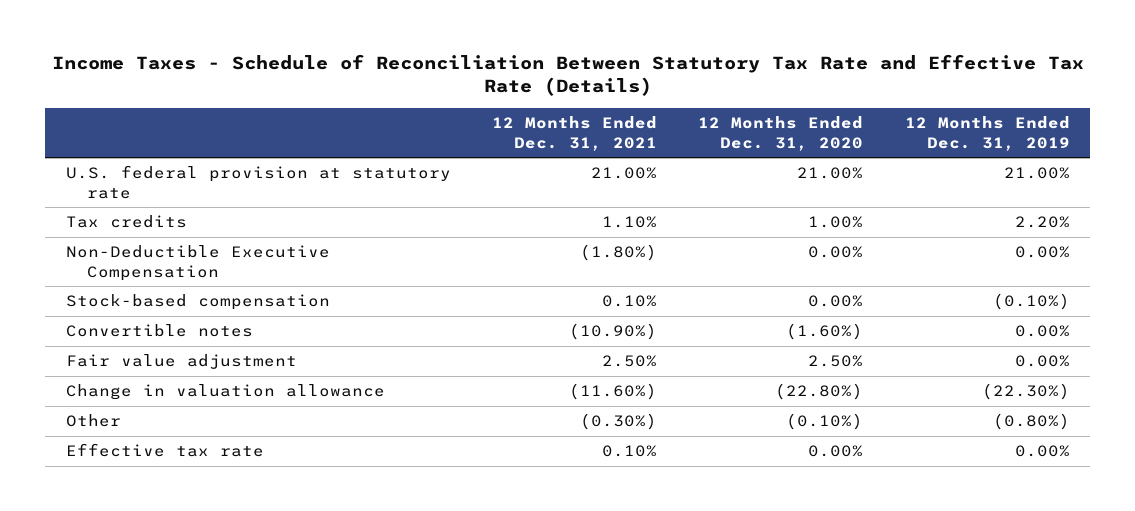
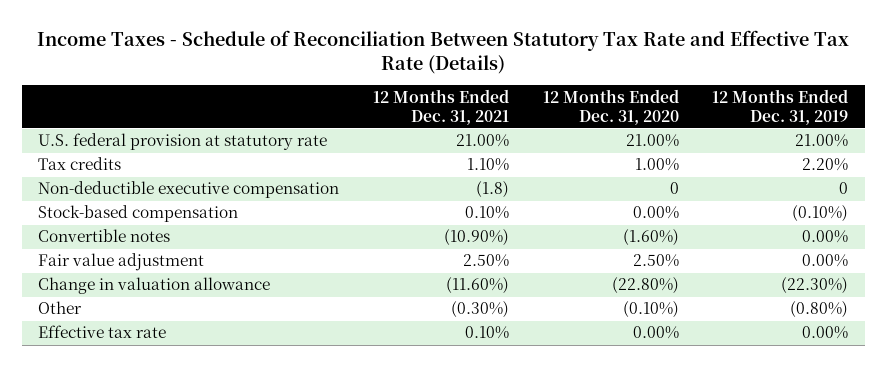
[65,245,330,281] Non-Deductible Executive Compensation -> [38,181,340,199] Non-deductible executive compensation
[580,244,658,262] (1.80%) -> [476,181,510,199] (1.8)
[808,246,864,259] 0.00% -> [669,182,679,195] 0
[1014,246,1070,259] 0.00% -> [839,182,849,195] 0

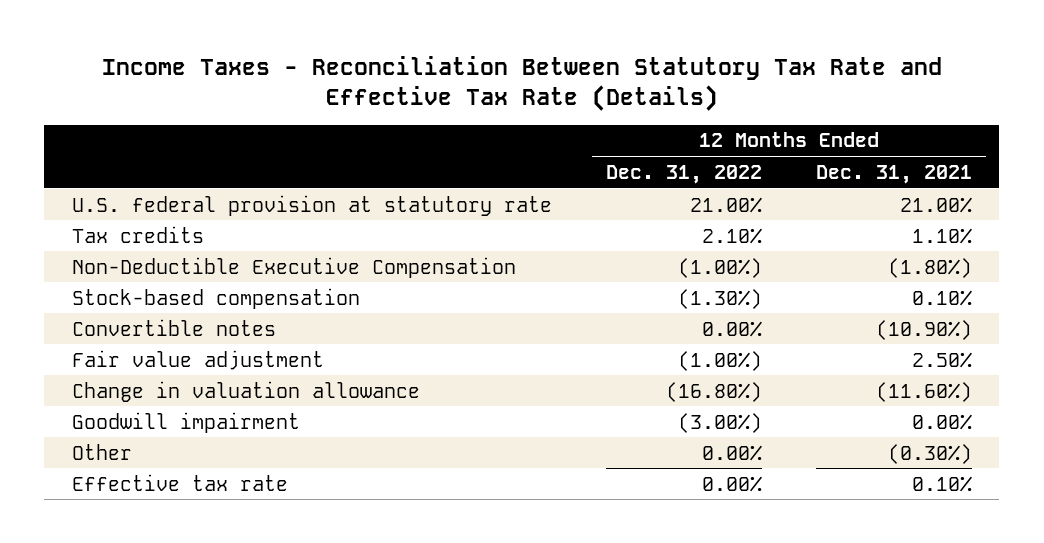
[37,29,850,74] Income Taxes - Schedule of Reconciliation Between Statutory Tax Rate and Effective Tax Rate (Details) -> [101,55,942,112] Income Taxes - Reconciliation Between Statutory Tax Rate and Effective Tax Rate (Details)
[542,88,679,125] 12 Months Ended Dec. 31, 2020 -> none
[712,88,849,125] 12 Months Ended Dec. 31, 2019 -> none
none -> [605,164,762,184] Dec. 31, 2022
[38,181,340,199] Non-deductible executive compensation -> [71,256,516,278] Non-Deductible Executive Compensation
[476,181,510,199] (1.8) -> [888,257,973,278] (1.80%)
none -> [71,411,300,433] Goodwill impairment

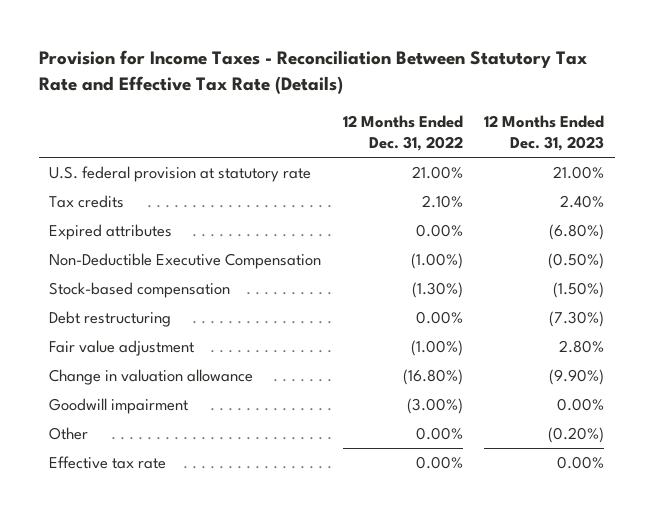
[101,55,942,112] Income Taxes - Reconciliation Between Statutory Tax Rate and Effective Tax Rate (Details) -> [38,50,587,95] Provision for Income Taxes - Reconciliation Between Statutory Tax Rate and Effective Tax Rate (Details)
[816,164,973,184] Dec. 31, 2021 -> none
none -> [484,114,605,152] 12 Months Ended Dec. 31, 2023
none -> [49,224,173,241] Expired attributes
[71,318,276,336] Convertible notes -> none
none -> [49,311,172,328] Debt restructuring

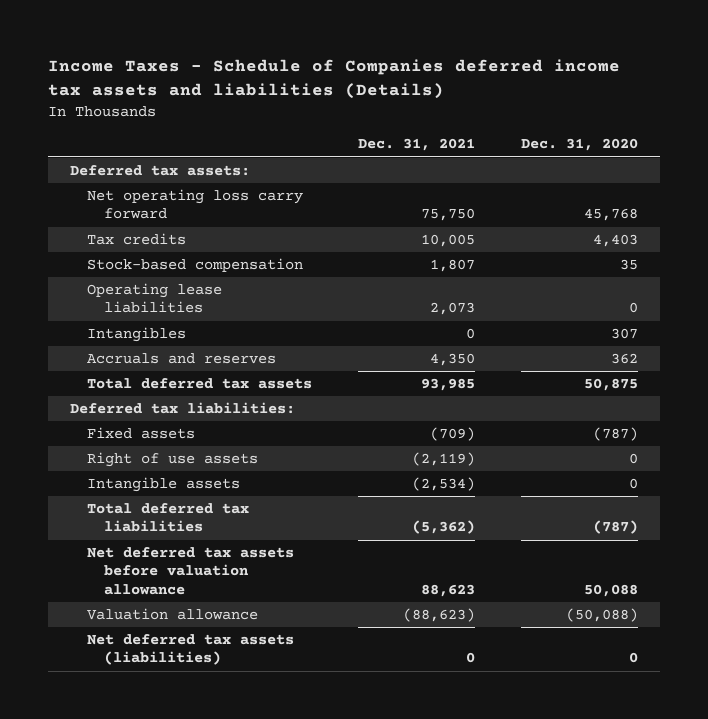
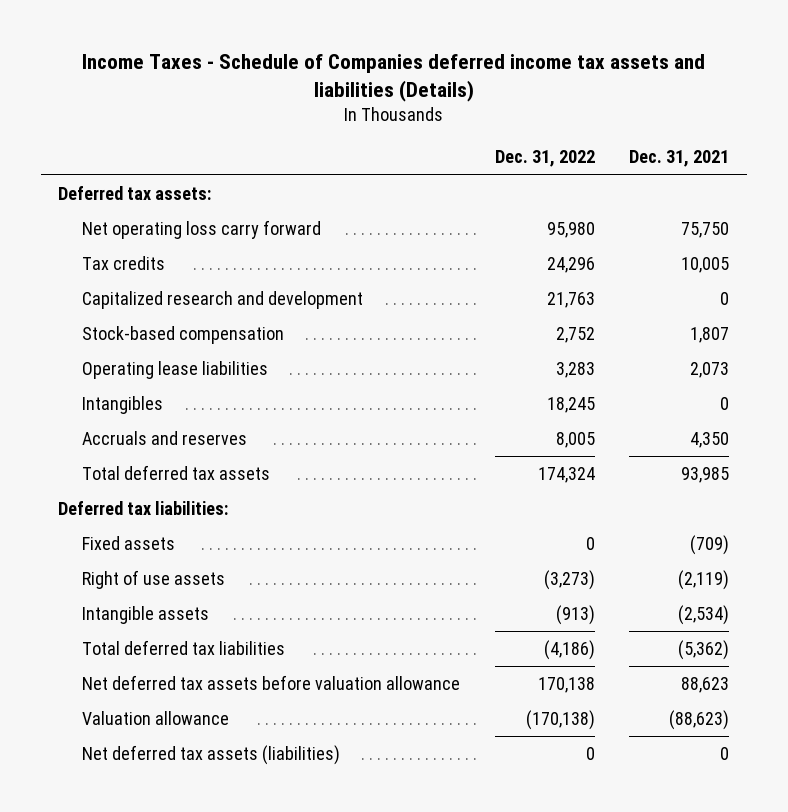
[520,138,638,152] Dec. 31, 2020 -> none
none -> [494,150,595,168] Dec. 31, 2022
none -> [81,291,363,310] Capitalized research and development

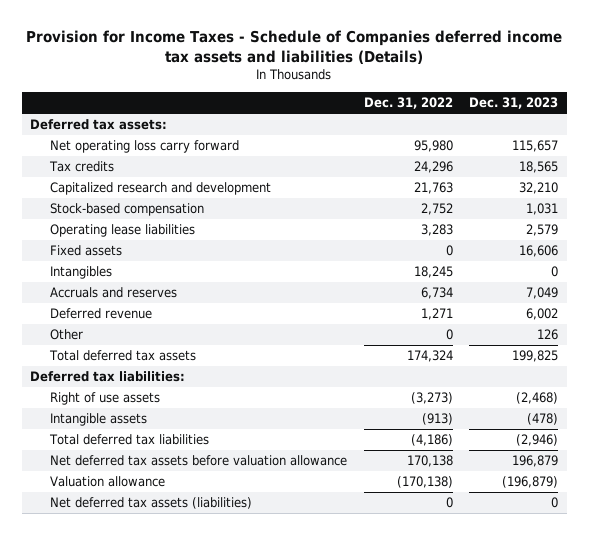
[81,53,705,102] Income Taxes - Schedule of Companies deferred income tax assets and liabilities (Details) -> [26,29,563,64] Provision for Income Taxes - Schedule of Companies deferred income tax assets and liabilities (Details)
[629,150,730,168] Dec. 31, 2021 -> none
none -> [469,97,559,110] Dec. 31, 2023
[81,536,175,551] Fixed assets -> [49,245,122,257] Fixed assets
[555,432,595,449] 8,005 -> [420,287,453,300] 6,734
none -> [49,308,152,320] Deferred revenue
none -> [49,329,83,341] Other

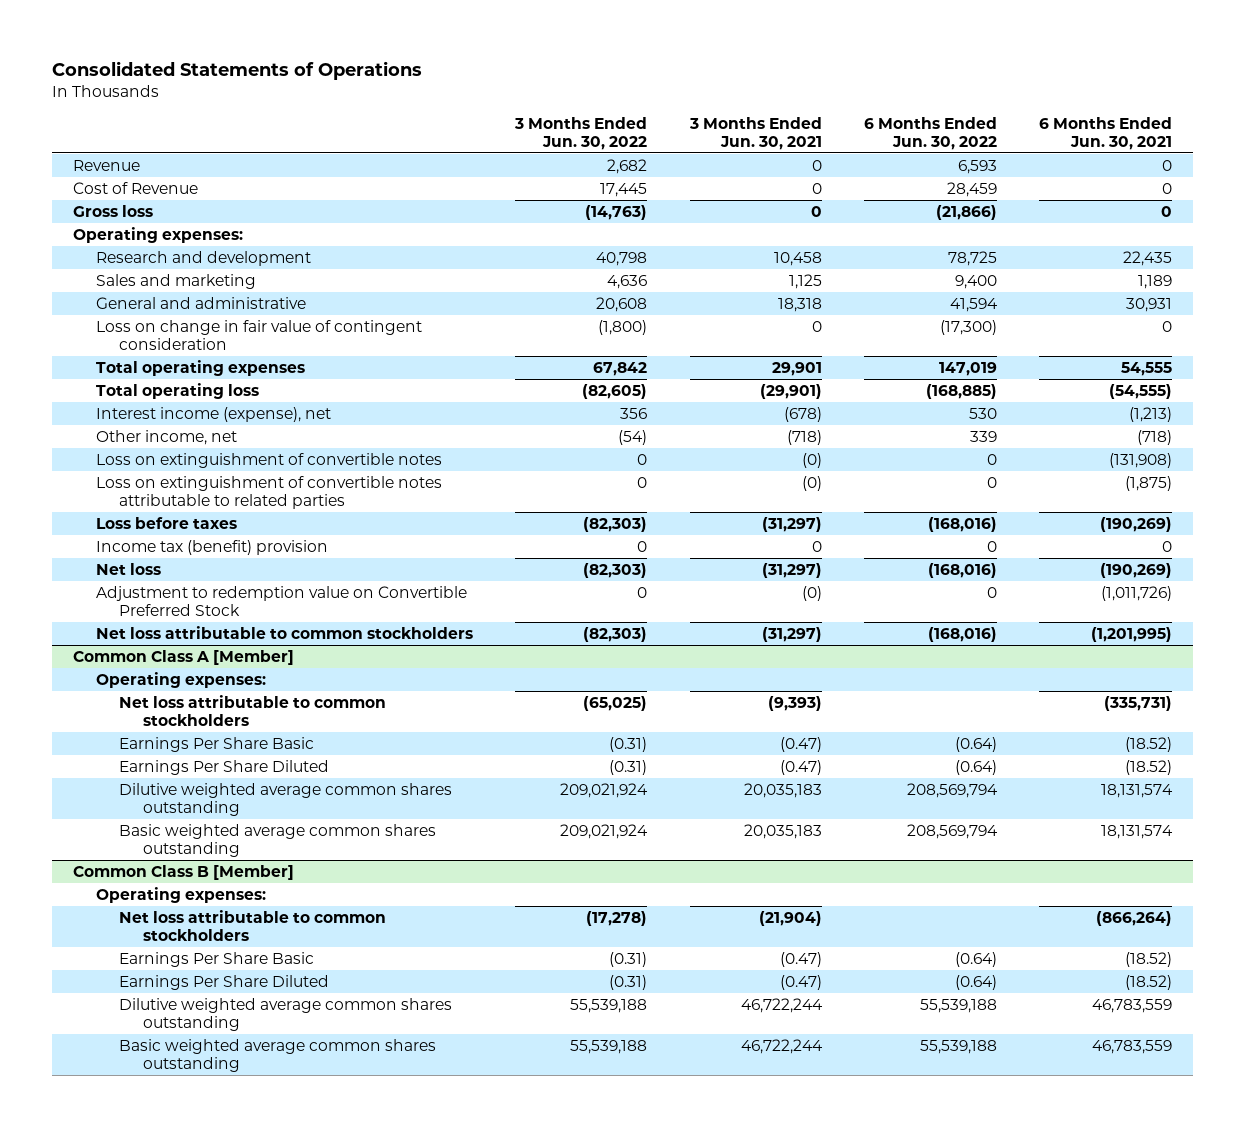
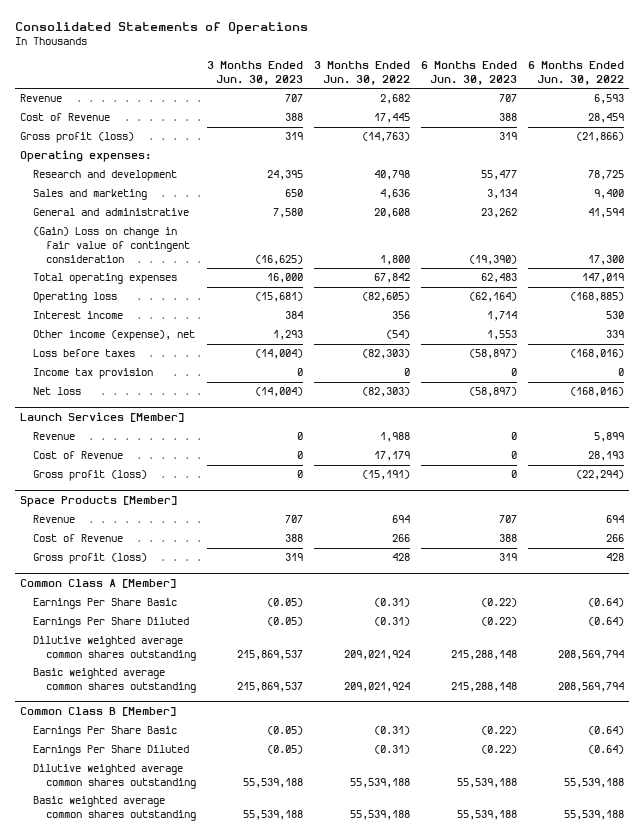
[688,117,822,150] 3 Months Ended Jun. 30, 2021 -> none
[1039,117,1173,150] 6 Months Ended Jun. 30, 2021 -> none
none -> [207,61,304,86] 3 Months Ended Jun. 30, 2023
none -> [420,61,517,86] 6 Months Ended Jun. 30, 2023
[72,204,153,217] Gross loss -> [20,132,135,144] Gross profit (loss)
[96,319,423,350] Loss on change in fair value of contingent consideration -> [33,227,191,263] (Gain) Loss on change in fair value of contingent consideration
[598,319,648,335] (1,800) -> [380,254,411,265] 1,800
[939,319,997,335] (17,300) -> [587,254,624,265] 17,300
[96,452,443,468] Loss on extinguishment of convertible notes -> none
[96,475,443,509] Loss on extinguishment of convertible notes attributable to related parties -> none
[96,382,260,399] Total operating loss -> [33,292,118,304] Operating loss
[96,406,332,422] Interest income (expense), net -> [33,311,124,320] Interest income
[96,429,238,445] Other income, net -> [33,330,196,342] Other income (expense), net
[96,539,329,555] Income tax (benefit) provision -> [33,368,154,380] Income tax provision
[96,585,468,616] Adjustment to redemption value on Convertible Preferred Stock -> none
[96,625,474,639] Net loss attributable to common stockholders -> none
none -> [20,412,185,423] Launch Services [Member]
none -> [33,432,76,441] Revenue
none -> [33,451,124,460] Cost of Revenue
none -> [33,470,148,482] Gross profit (loss)
none -> [20,496,178,508] Space Products [Member]
none -> [33,515,76,524] Revenue
none -> [33,534,124,543] Cost of Revenue
none -> [33,553,148,565] Gross profit (loss)
[96,671,267,688] Operating expenses: -> none
[119,694,387,726] Net loss attributable to common stockholders -> none
[96,886,267,903] Operating expenses: -> none
[119,909,387,941] Net loss attributable to common stockholders -> none

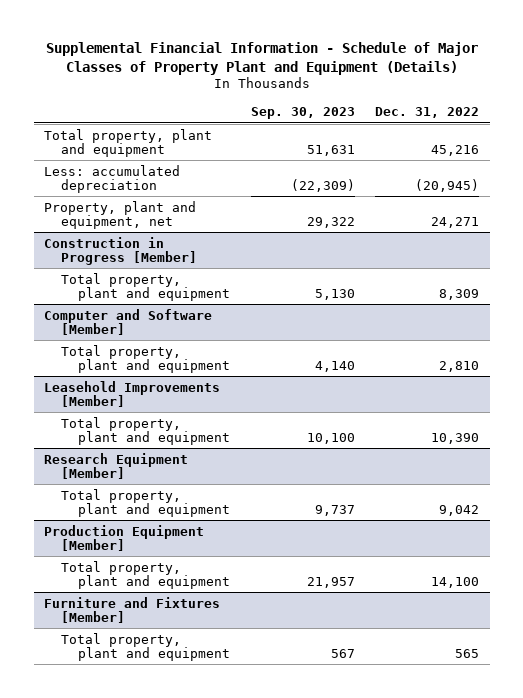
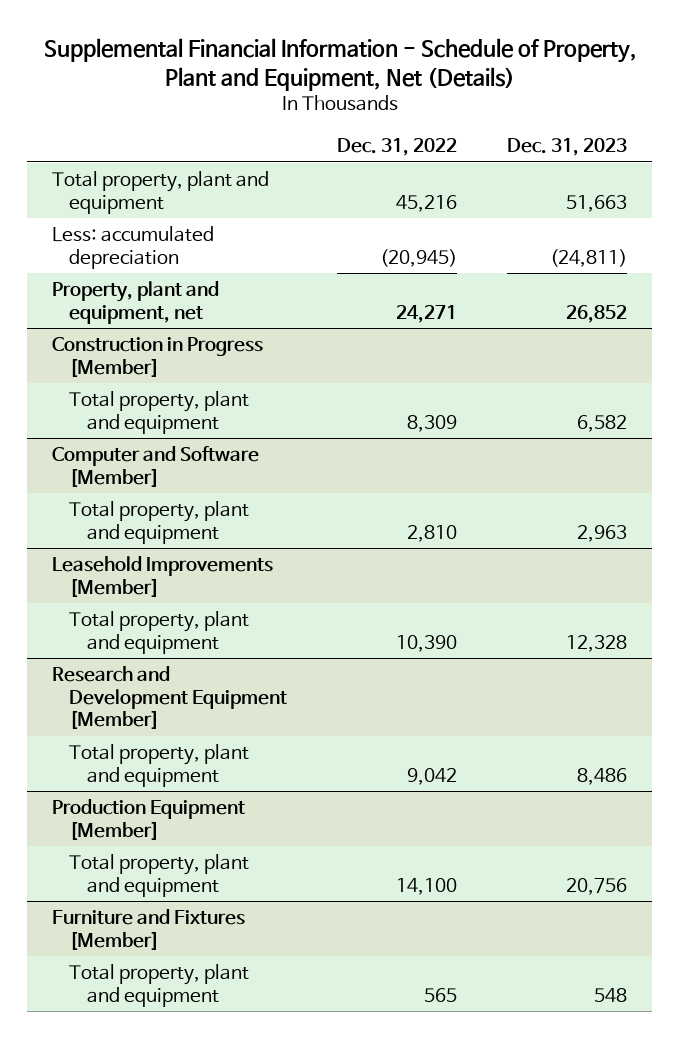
[45,41,478,75] Supplemental Financial Information - Schedule of Major Classes of Property Plant and Equipment (Details) -> [43,38,637,92] Supplemental Financial Information - Schedule of Property, Plant and Equipment, Net (Details)
[250,107,355,120] Sep. 30, 2023 -> none
none -> [507,138,628,157] Dec. 31, 2023
[44,452,189,479] Research Equipment [Member] -> [52,666,288,730] Research and Development Equipment [Member]

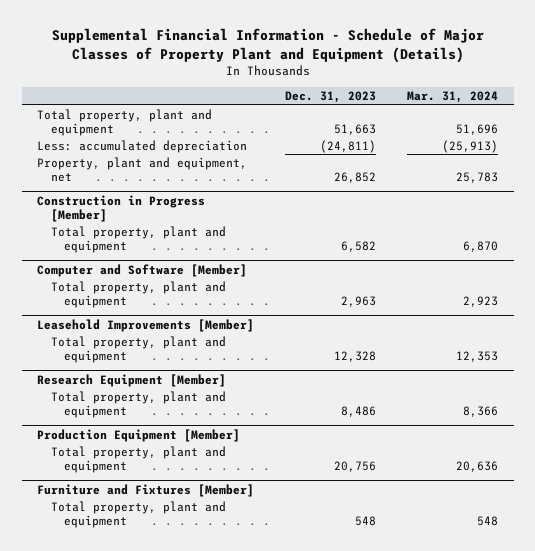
[43,38,637,92] Supplemental Financial Information - Schedule of Property, Plant and Equipment, Net (Details) -> [51,28,484,63] Supplemental Financial Information - Schedule of Major Classes of Property Plant and Equipment (Details)
[337,138,458,157] Dec. 31, 2022 -> none
none -> [407,90,499,103] Mar. 31, 2024
[52,666,288,730] Research and Development Equipment [Member] -> [37,373,227,387] Research Equipment [Member]

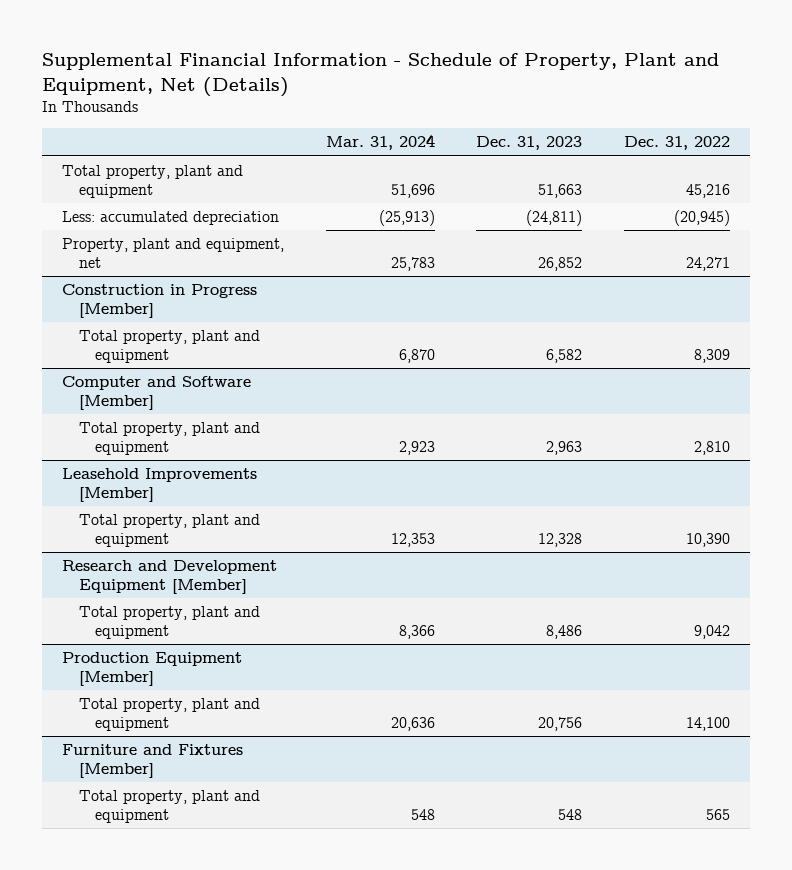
[51,28,484,63] Supplemental Financial Information - Schedule of Major Classes of Property Plant and Equipment (Details) -> [41,53,719,98] Supplemental Financial Information - Schedule of Property, Plant and Equipment, Net (Details)
none -> [623,136,730,151] Dec. 31, 2022
[37,373,227,387] Research Equipment [Member] -> [62,560,278,594] Research and Development Equipment [Member]

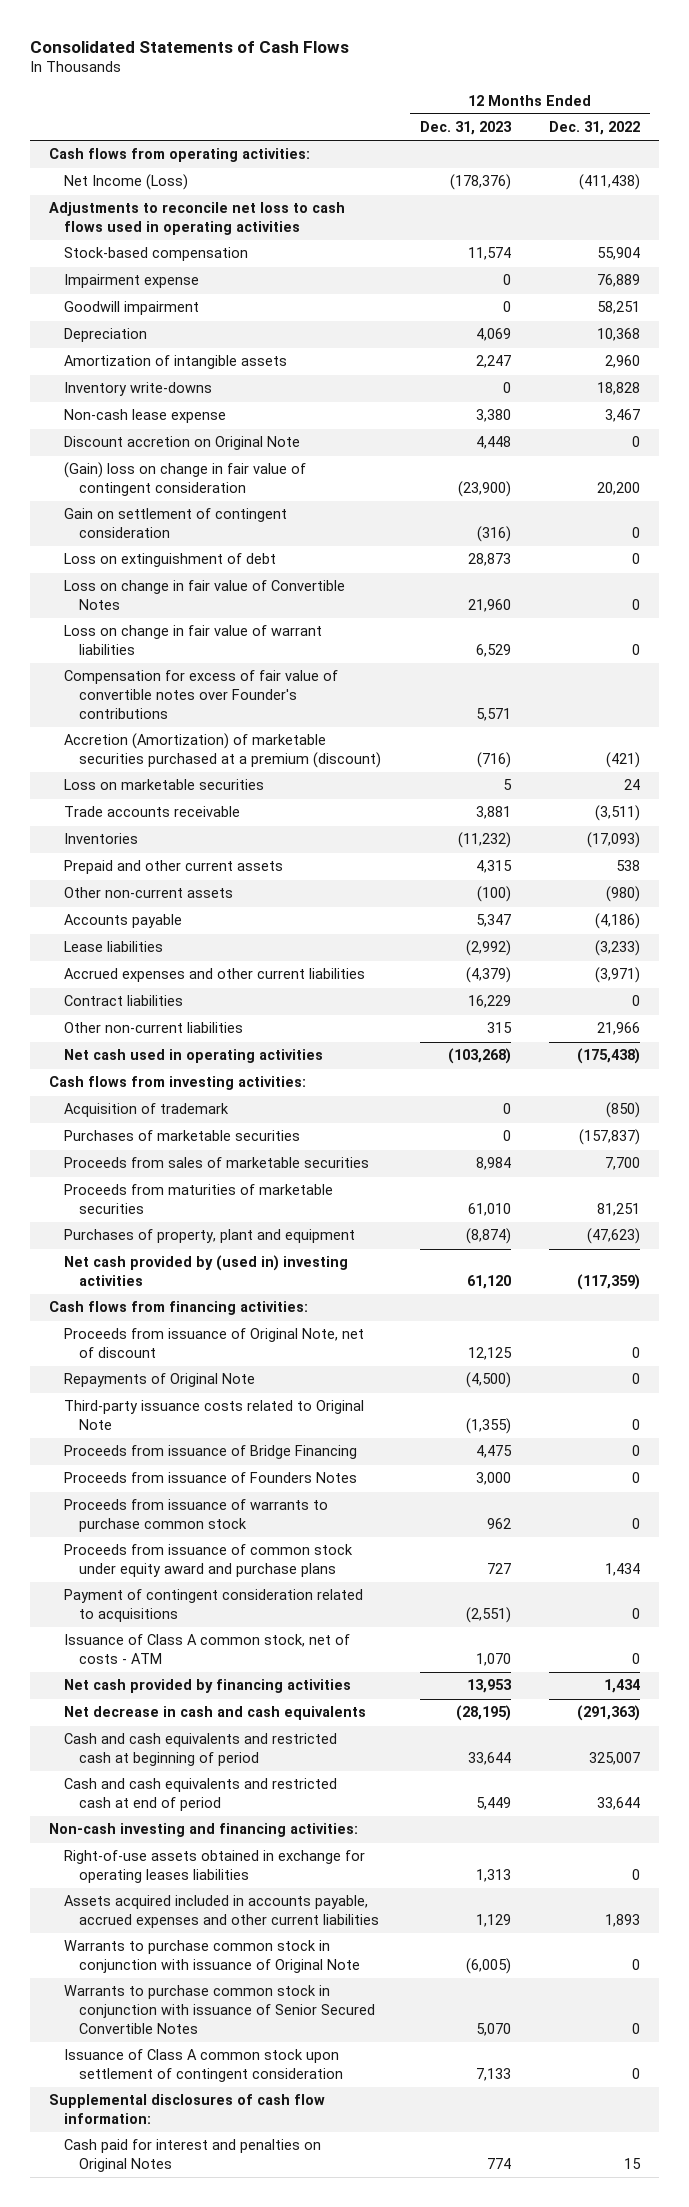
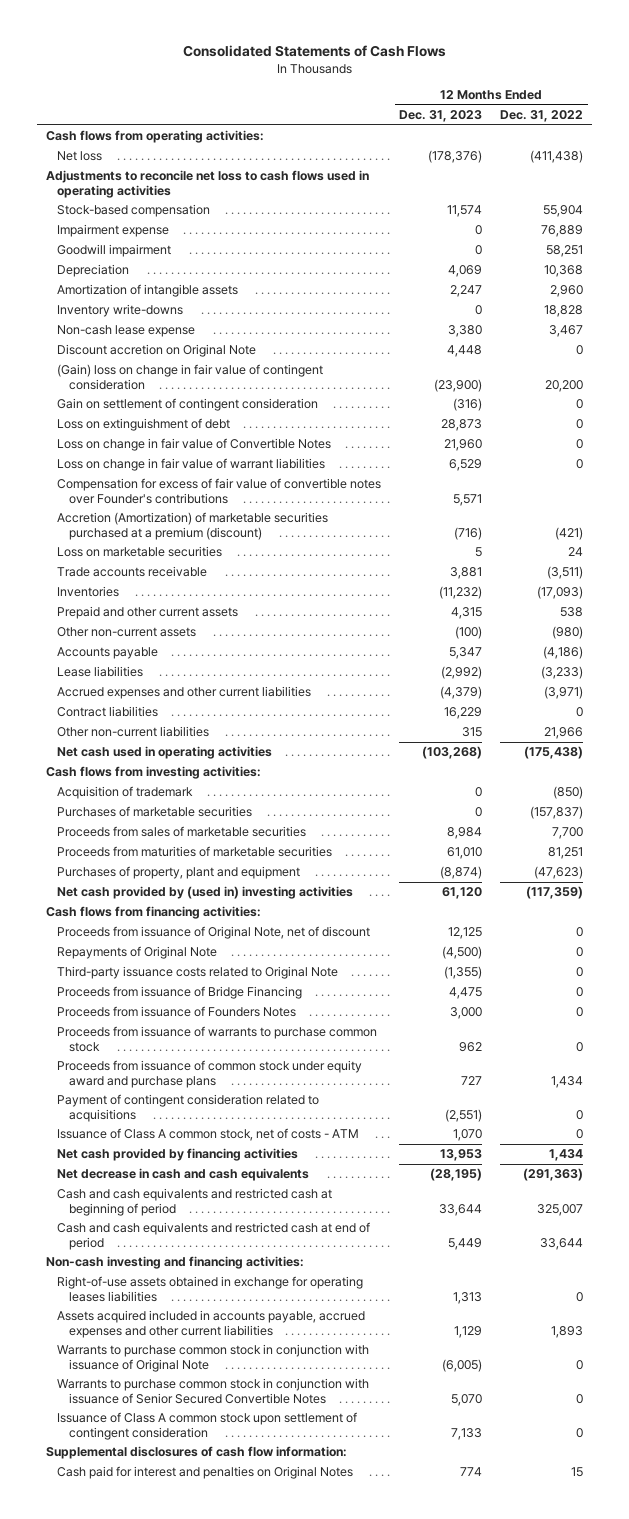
[64,174,189,191] Net Income (Loss) -> [57,151,103,162] Net loss

